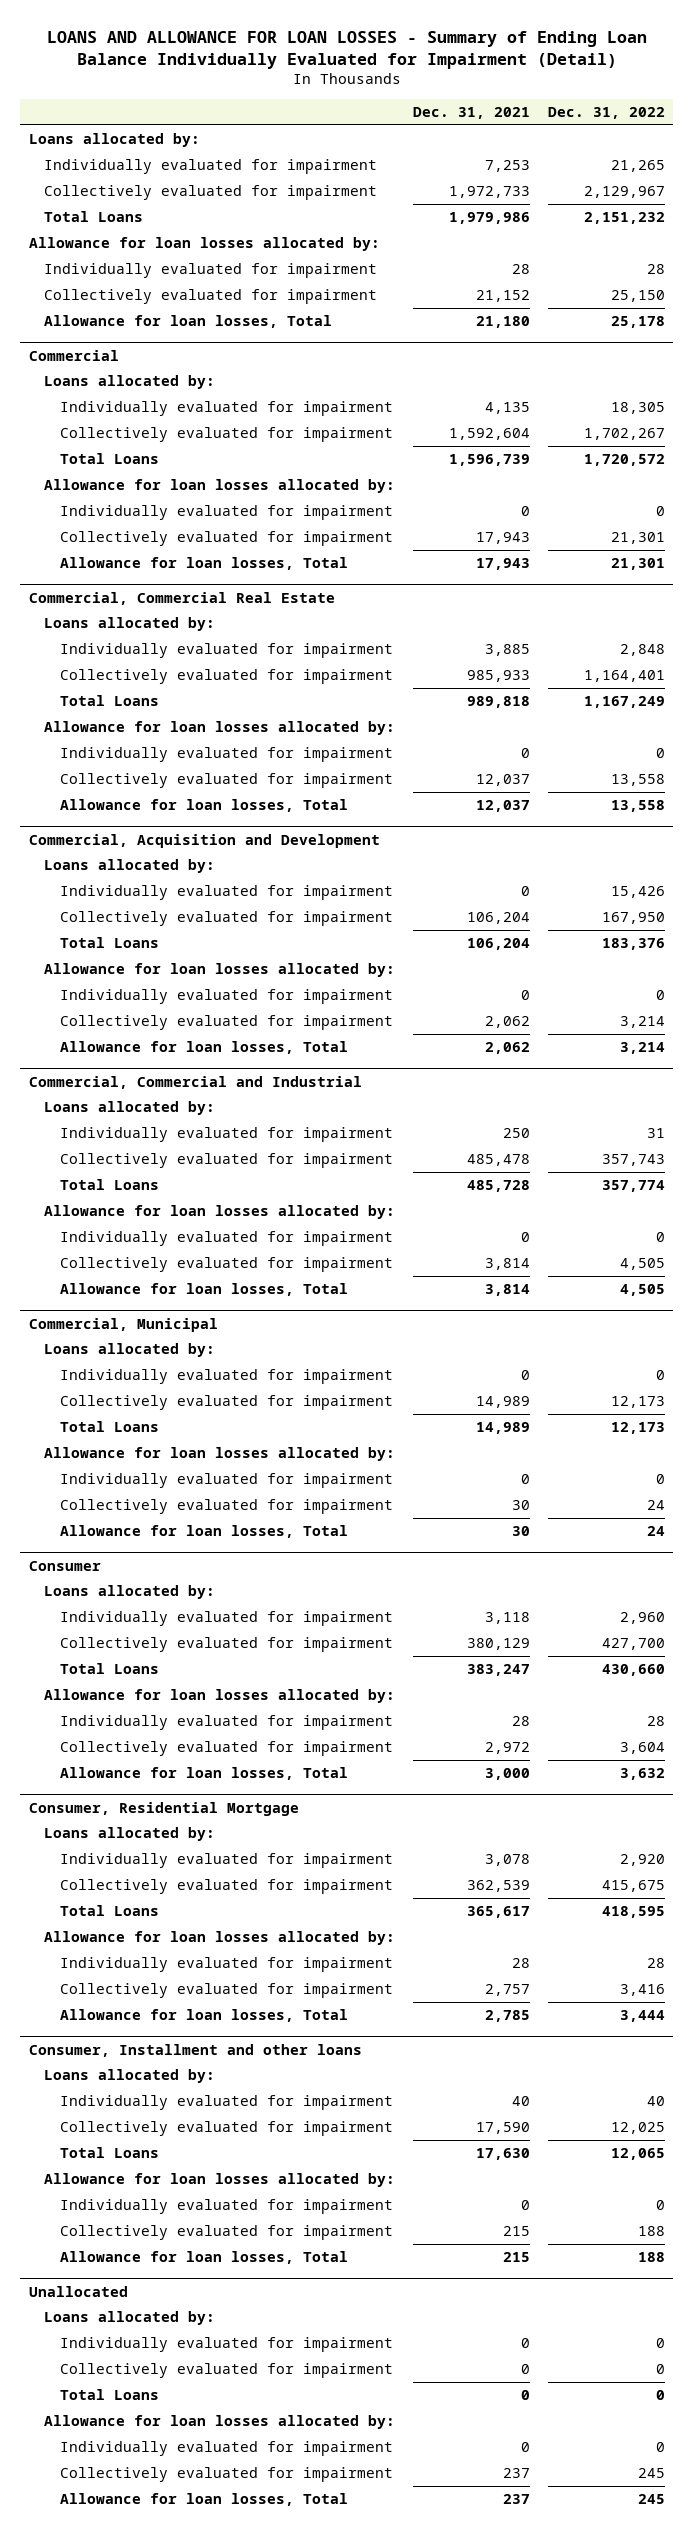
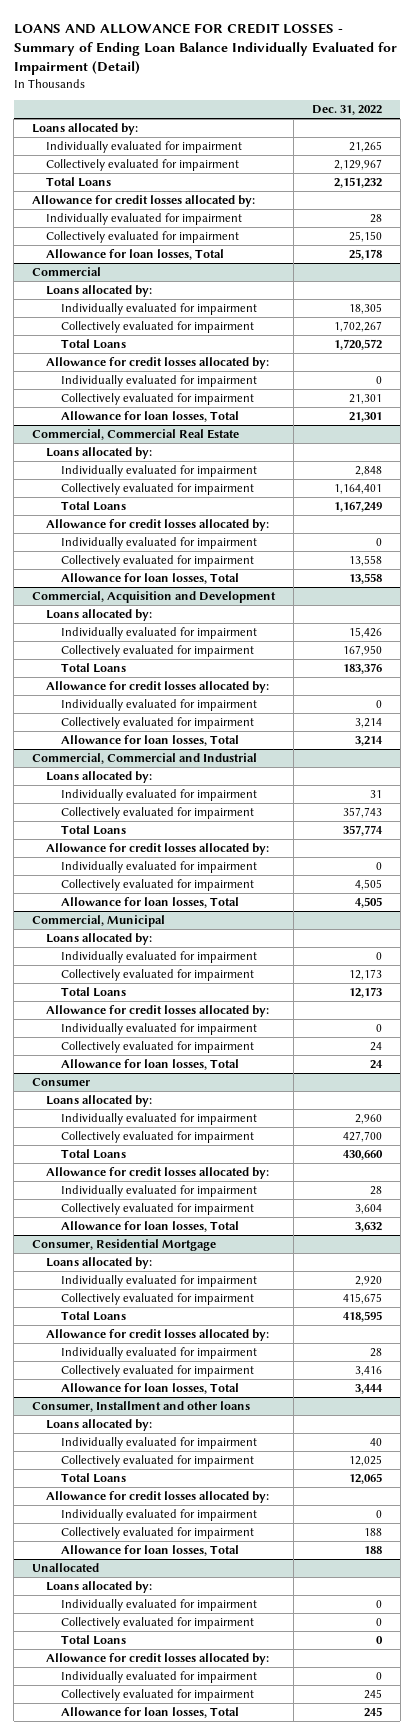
[46,30,647,70] LOANS AND ALLOWANCE FOR LOAN LOSSES - Summary of Ending Loan Balance Individually Evaluated for Impairment (Detail) -> [13,22,397,75] LOANS AND ALLOWANCE FOR CREDIT LOSSES - Summary of Ending Loan Balance Individually Evaluated for Impairment (Detail)
[413,106,531,119] Dec. 31, 2021 -> none
[29,237,381,252] Allowance for loan losses allocated by: -> [32,195,256,208] Allowance for credit losses allocated by:
[44,479,396,494] Allowance for loan losses allocated by: -> [46,357,270,370] Allowance for credit losses allocated by:
[44,721,396,736] Allowance for loan losses allocated by: -> [46,519,270,532] Allowance for credit losses allocated by:
[44,963,396,978] Allowance for loan losses allocated by: -> [46,681,270,694] Allowance for credit losses allocated by:
[44,1205,396,1220] Allowance for loan losses allocated by: -> [46,843,270,856] Allowance for credit losses allocated by:
[44,1447,396,1462] Allowance for loan losses allocated by: -> [46,1005,270,1018] Allowance for credit losses allocated by:
[44,1689,396,1704] Allowance for loan losses allocated by: -> [46,1167,270,1180] Allowance for credit losses allocated by:
[44,1931,396,1946] Allowance for loan losses allocated by: -> [46,1329,270,1342] Allowance for credit losses allocated by:
[44,2173,396,2188] Allowance for loan losses allocated by: -> [46,1491,270,1504] Allowance for credit losses allocated by:
[44,2415,396,2430] Allowance for loan losses allocated by: -> [46,1653,270,1666] Allowance for credit losses allocated by:

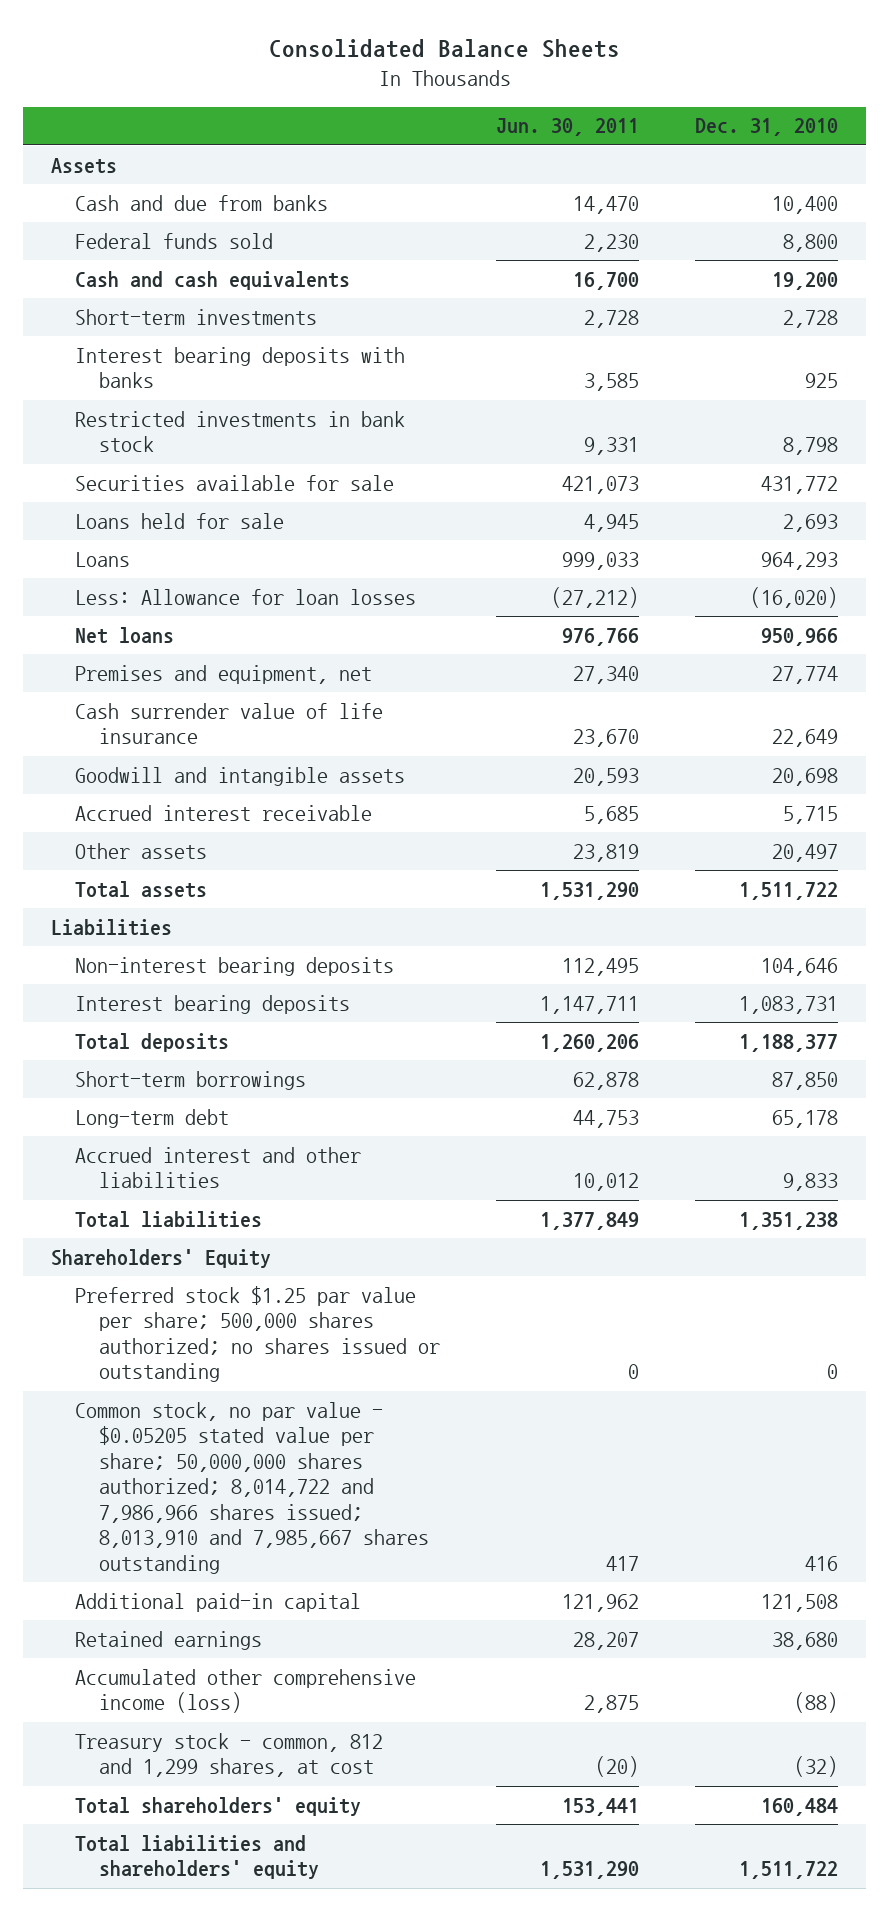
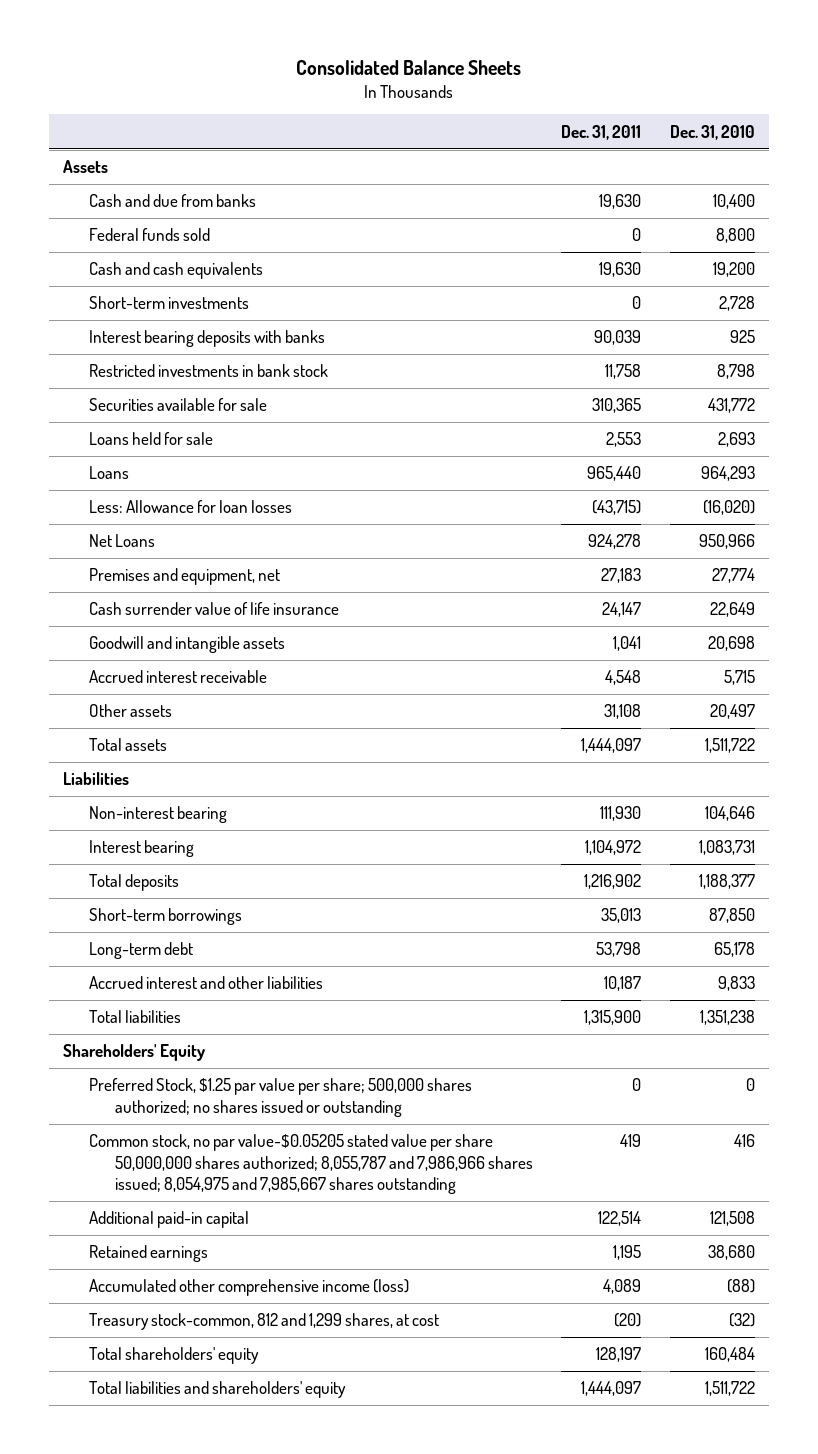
[496,118,640,137] Jun. 30, 2011 -> none
none -> [561,124,642,140] Dec. 31, 2011
[75,626,175,644] Net loans -> [88,534,155,548] Net Loans
[75,956,395,976] Non-interest bearing deposits -> [88,806,227,824] Non-interest bearing
[75,994,351,1014] Interest bearing deposits -> [88,840,194,858] Interest bearing
[75,1285,440,1383] Preferred stock $1.25 par value per share; 500,000 shares authorized; no shares issued or outstanding -> [88,1078,472,1117] Preferred Stock, $1.25 par value per share; 500,000 shares authorized; no shares issued or outstanding
[75,1401,429,1574] Common stock, no par value - $0.05205 stated value per share; 50,000,000 shares authorized; 8,014,722 and 7,986,966 shares issued; 8,013,910 and 7,985,667 shares outstanding -> [88,1134,533,1195] Common stock, no par value-$0.05205 stated value per share 50,000,000 shares authorized; 8,055,787 and 7,986,966 shares issued; 8,054,975 and 7,985,667 shares outstanding
[75,1732,384,1778] Treasury stock - common, 812 and 1,299 shares, at cost -> [88,1313,439,1331] Treasury stock-common, 812 and 1,299 shares, at cost

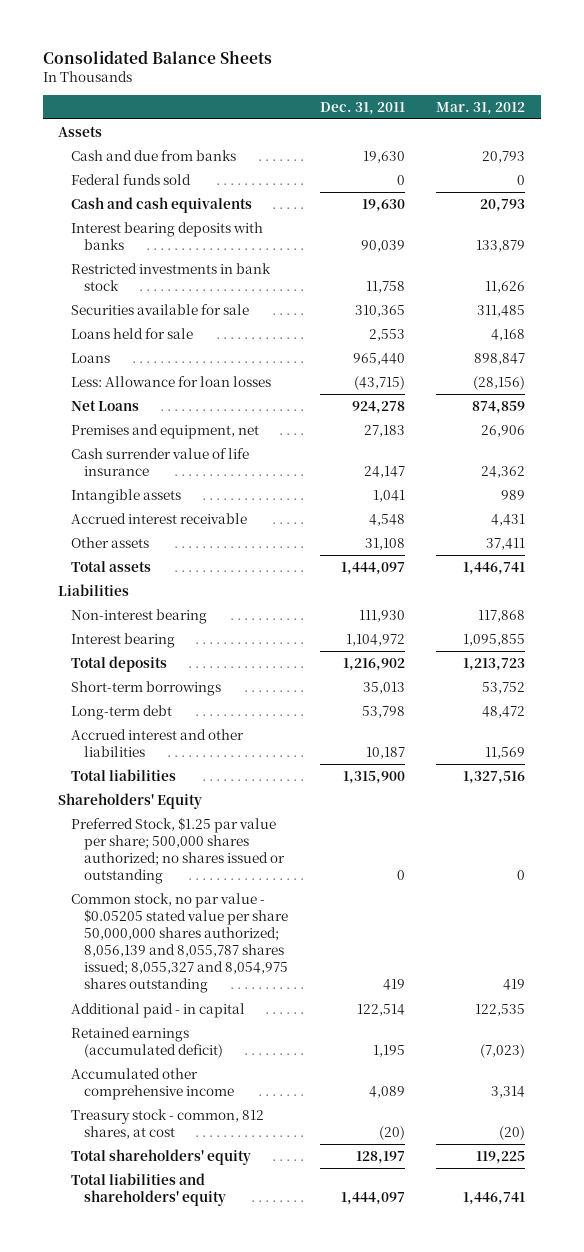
[669,124,755,140] Dec. 31, 2010 -> none
none -> [436,101,526,115] Mar. 31, 2012
[88,296,249,310] Short-term investments -> none
[88,636,285,654] Goodwill and intangible assets -> [71,488,182,504] Intangible assets
[88,1134,533,1195] Common stock, no par value-$0.05205 stated value per share 50,000,000 shares authorized; 8,055,787 and 7,986,966 shares issued; 8,054,975 and 7,985,667 shares outstanding -> [71,892,289,994] Common stock, no par value - $0.05205 stated value per share 50,000,000 shares authorized; 8,056,139 and 8,055,787 shares issued; 8,055,327 and 8,054,975 shares outstanding
[88,1211,249,1229] Additional paid-in capital -> [71,1002,246,1018] Additional paid - in capital
[88,1245,208,1263] Retained earnings -> [71,1026,224,1058] Retained earnings (accumulated deficit)
[88,1279,409,1297] Accumulated other comprehensive income (loss) -> [71,1067,235,1100] Accumulated other comprehensive income
[88,1313,439,1331] Treasury stock-common, 812 and 1,299 shares, at cost -> [71,1108,265,1139] Treasury stock - common, 812 shares, at cost

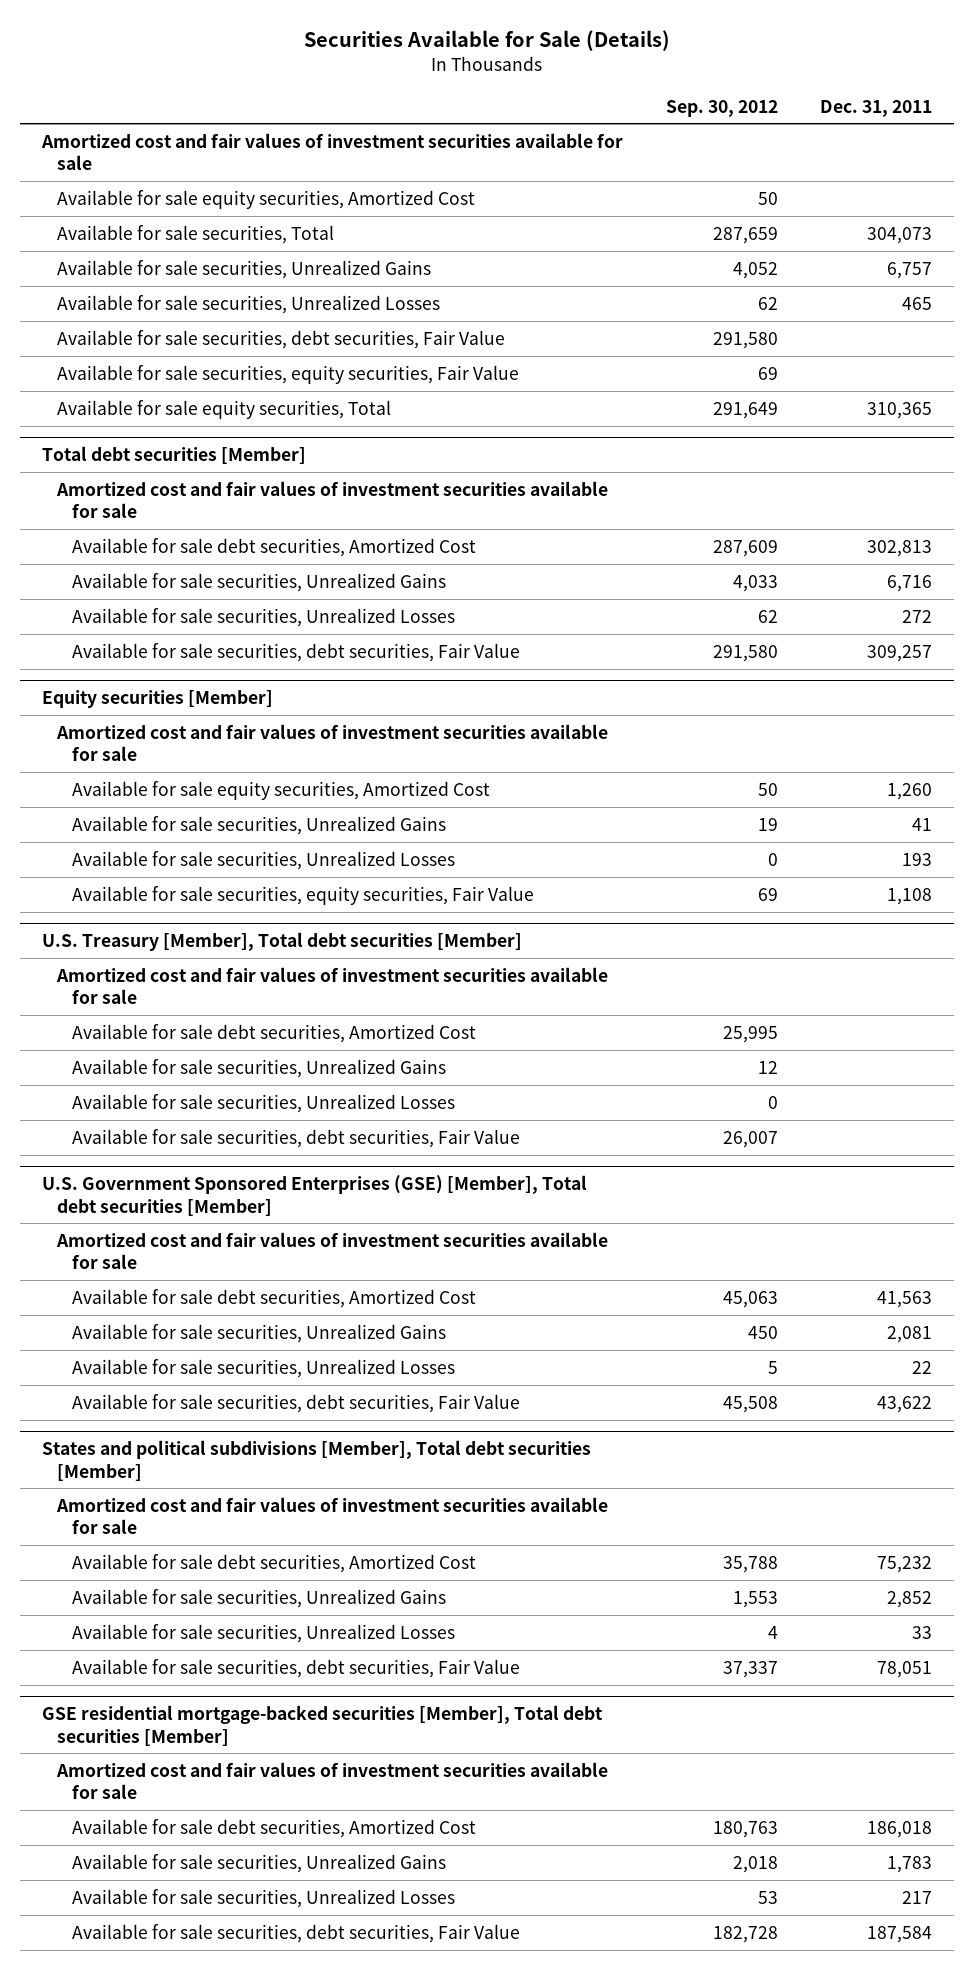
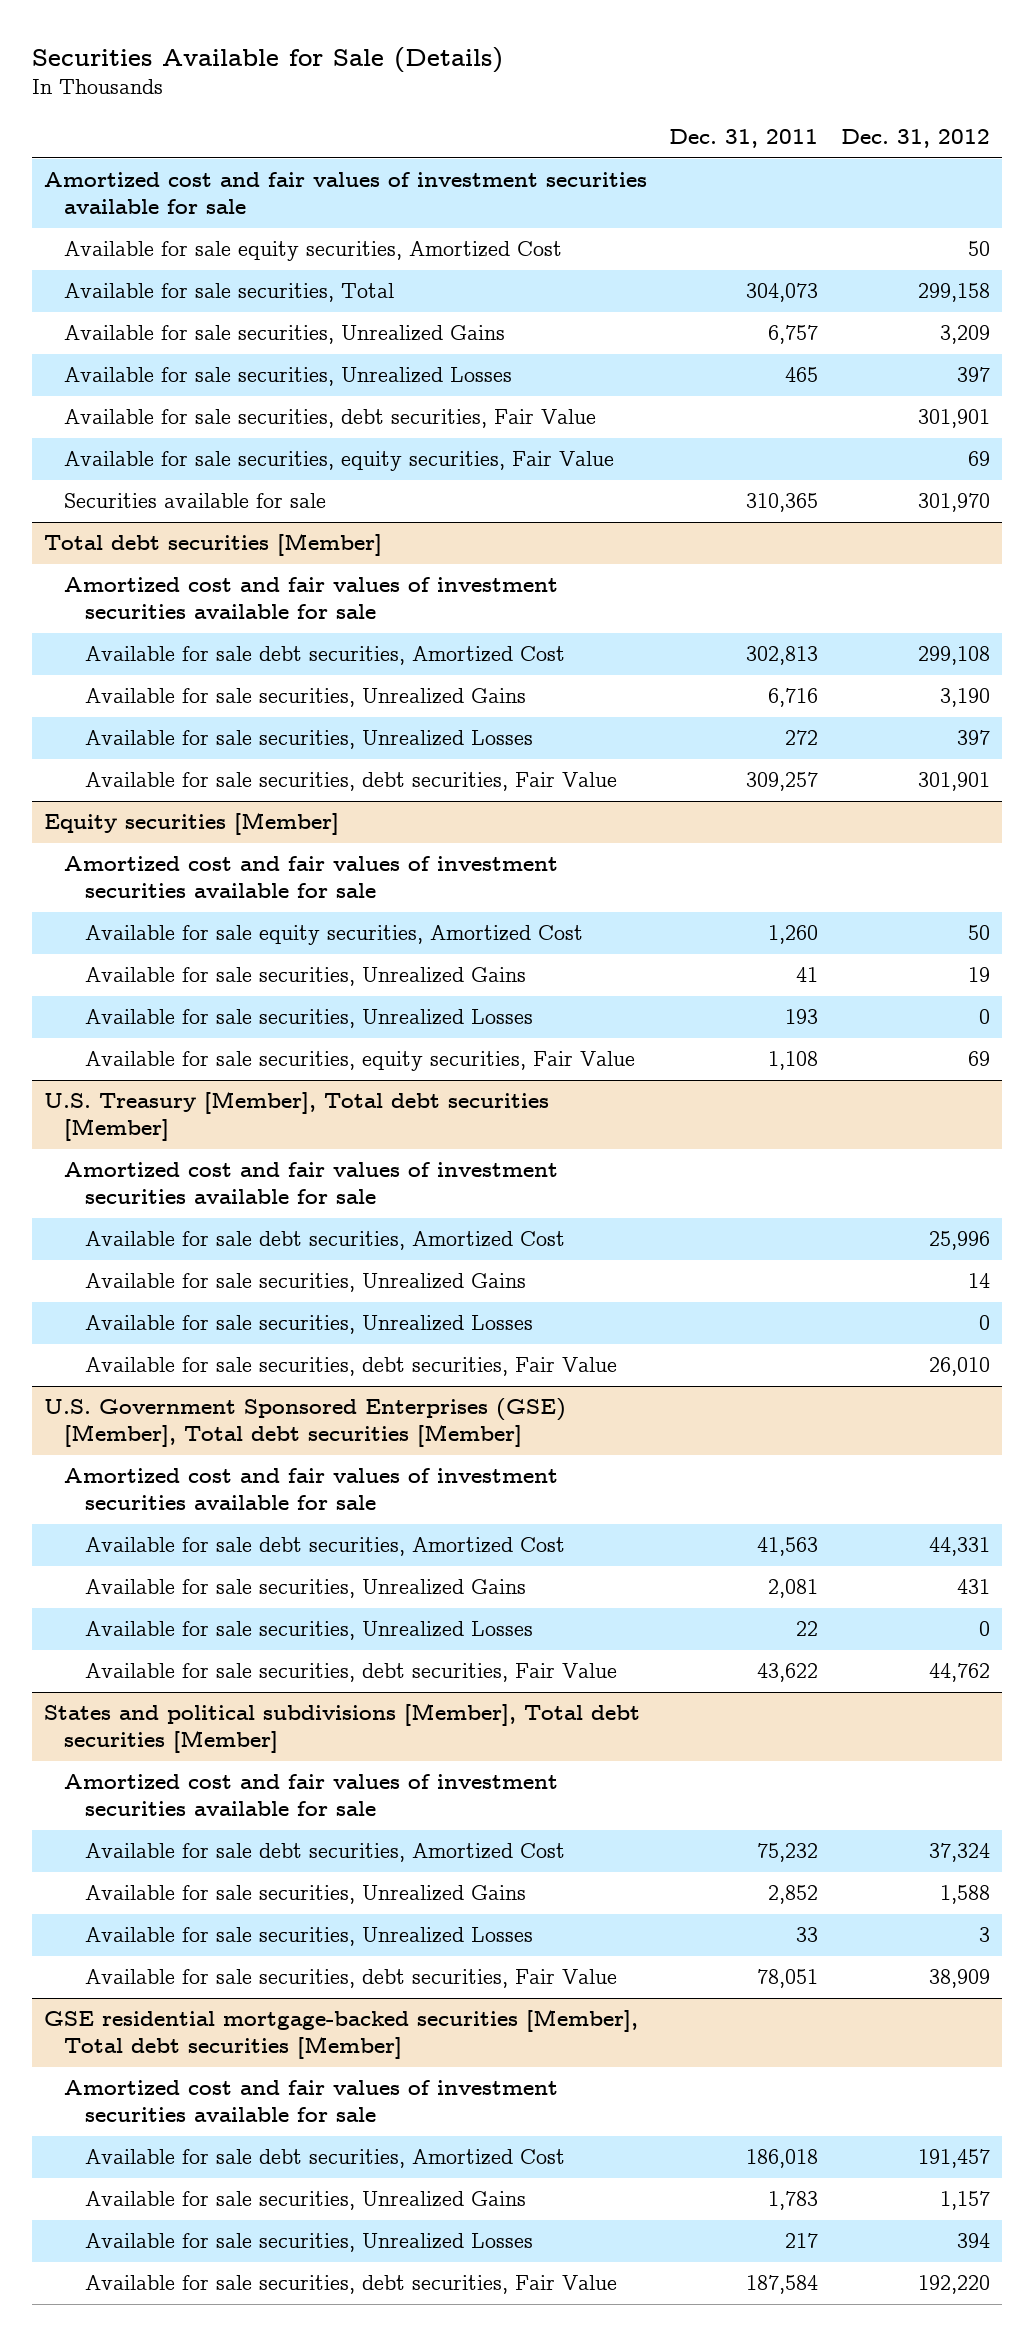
[665,99,778,117] Sep. 30, 2012 -> none
none -> [841,129,991,149] Dec. 31, 2012
[56,399,391,419] Available for sale equity securities, Total -> [64,493,327,509] Securities available for sale

